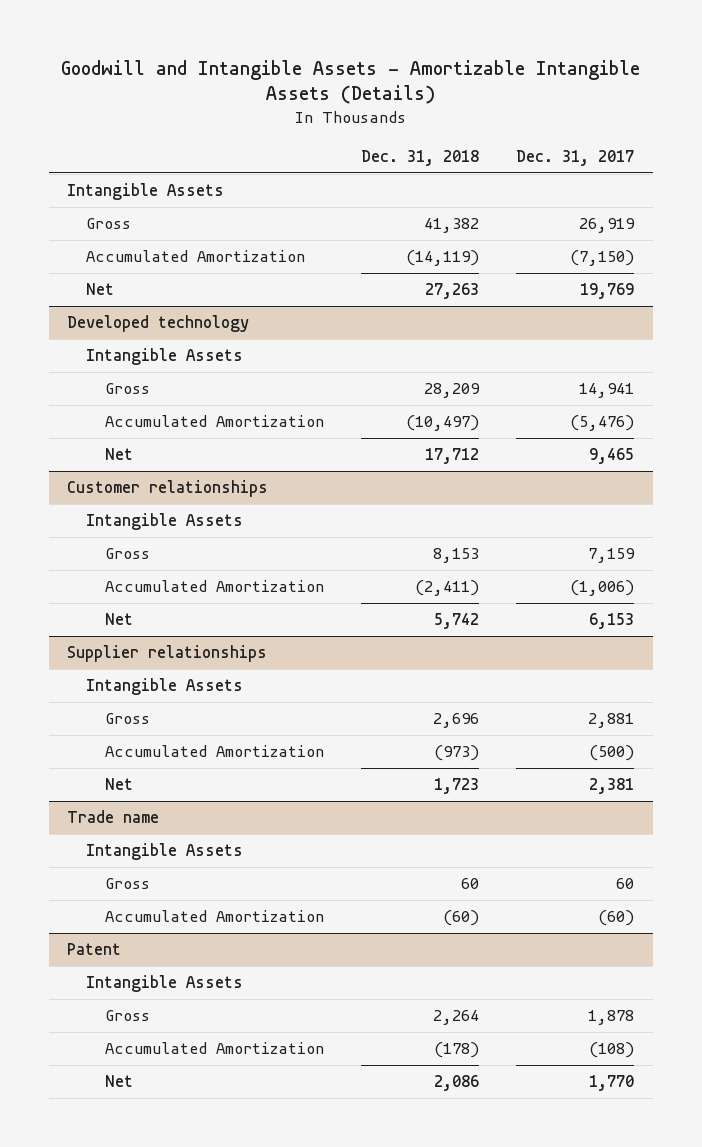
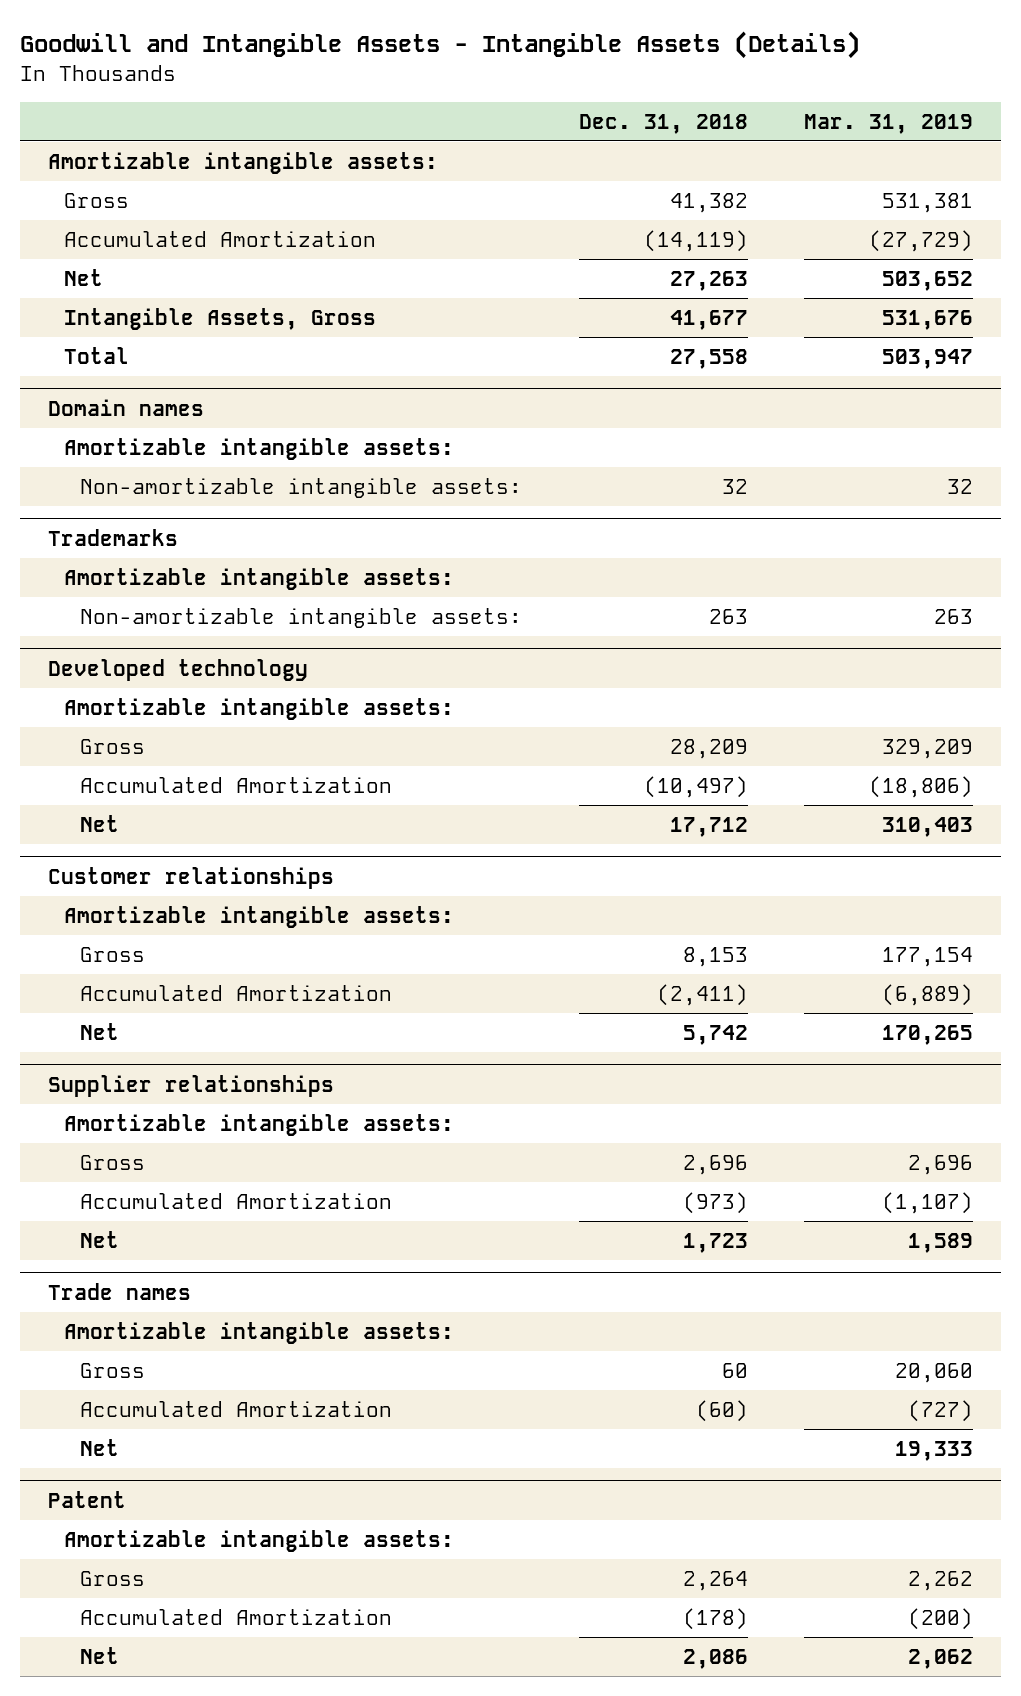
[60,59,640,105] Goodwill and Intangible Assets - Amortizable Intangible Assets (Details) -> [19,31,860,60] Goodwill and Intangible Assets - Intangible Assets (Details)
[516,150,635,167] Dec. 31, 2017 -> none
none -> [803,113,973,134] Mar. 31, 2019
[67,183,225,201] Intangible Assets -> [48,151,439,174] Amortizable intangible assets:
none -> [64,307,377,330] Intangible Assets, Gross
none -> [64,346,130,364] Total
none -> [48,398,205,416] Domain names
none -> [64,437,455,460] Amortizable intangible assets:
none -> [80,477,523,498] Non-amortizable intangible assets:
none -> [48,528,179,546] Trademarks
none -> [64,567,455,590] Amortizable intangible assets:
none -> [80,607,523,628] Non-amortizable intangible assets:
[86,348,244,366] Intangible Assets -> [64,697,455,720] Amortizable intangible assets:
[86,513,244,531] Intangible Assets -> [64,905,455,928] Amortizable intangible assets:
[86,678,244,696] Intangible Assets -> [64,1113,455,1136] Amortizable intangible assets:
[67,810,160,824] Trade name -> [48,1282,192,1300] Trade names
[86,843,244,861] Intangible Assets -> [64,1321,455,1344] Amortizable intangible assets:
none -> [80,1438,120,1456] Net
[86,975,244,993] Intangible Assets -> [64,1529,455,1552] Amortizable intangible assets:

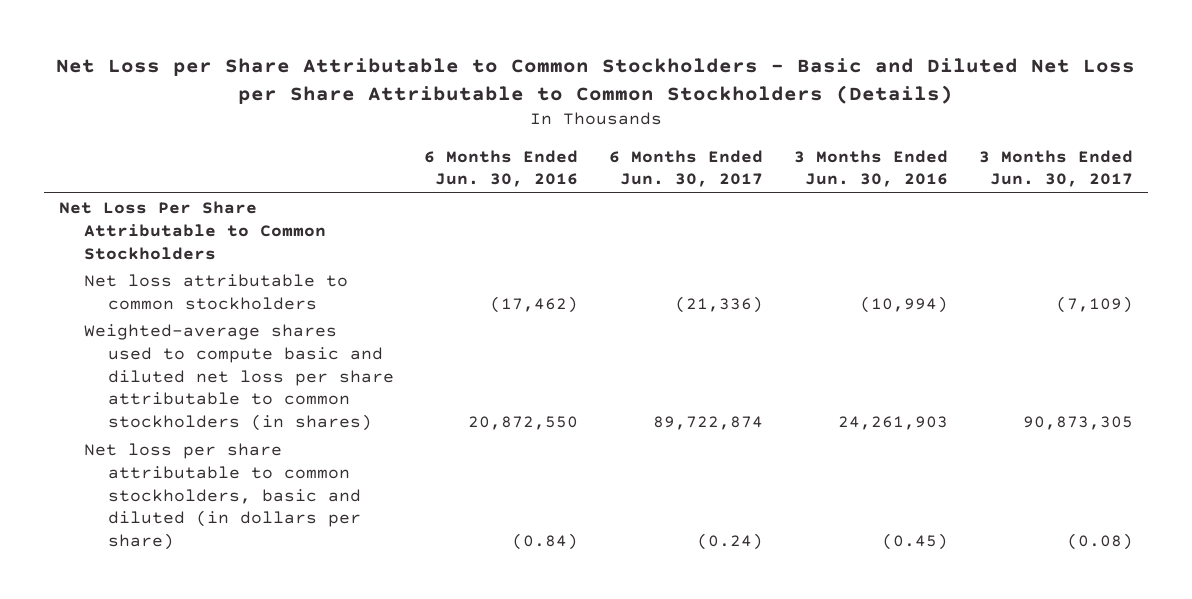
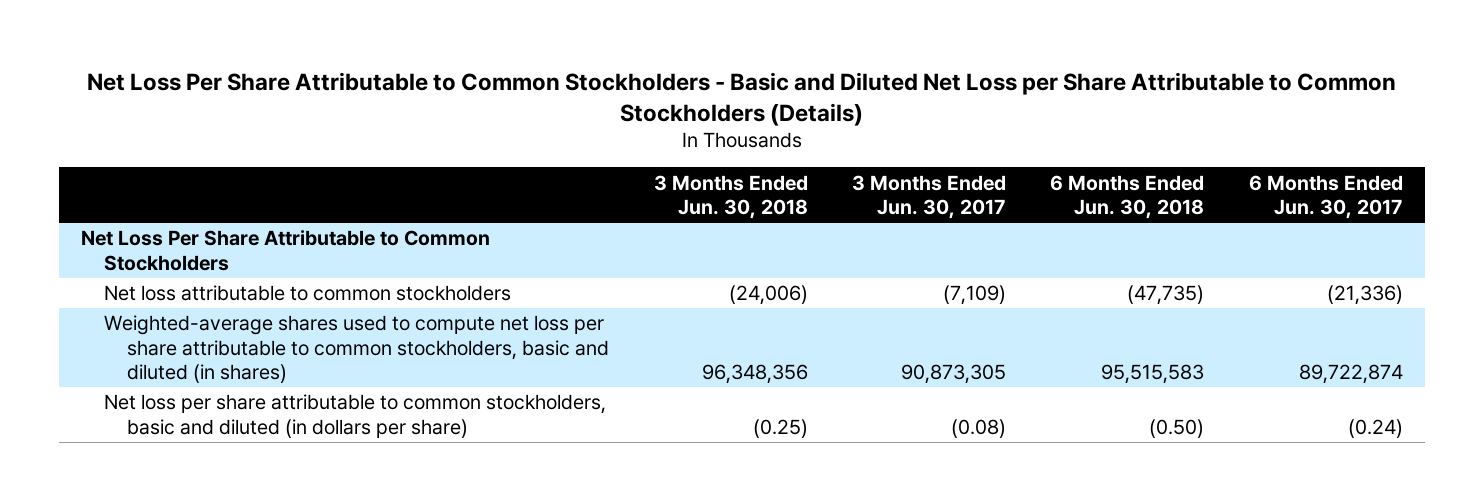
[56,58,1136,105] Net Loss per Share Attributable to Common Stockholders - Basic and Diluted Net Loss per Share Attributable to Common Stockholders (Details) -> [86,71,1396,126] Net Loss Per Share Attributable to Common Stockholders - Basic and Diluted Net Loss per Share Attributable to Common Stockholders (Details)
[424,149,579,188] 6 Months Ended Jun. 30, 2016 -> none
[793,149,948,188] 3 Months Ended Jun. 30, 2016 -> none
none -> [653,174,808,219] 3 Months Ended Jun. 30, 2018
none -> [1050,174,1205,219] 6 Months Ended Jun. 30, 2018
[83,324,394,432] Weighted-average shares used to compute basic and diluted net loss per share attributable to common stockholders (in shares) -> [104,315,610,383] Weighted-average shares used to compute net loss per share attributable to common stockholders, basic and diluted (in shares)

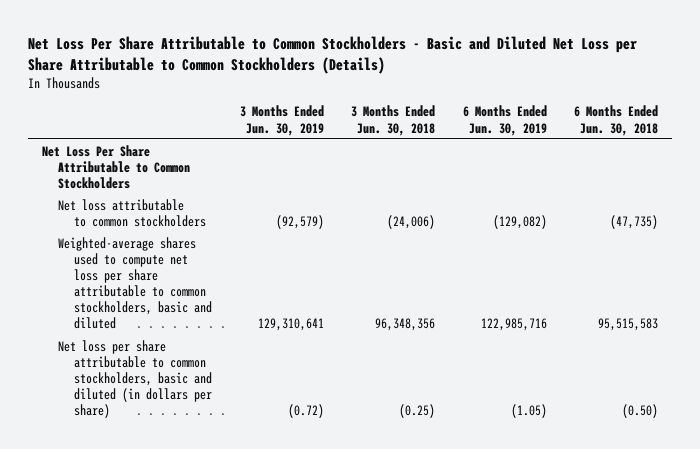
[851,174,1006,219] 3 Months Ended Jun. 30, 2017 -> none
[1248,174,1403,219] 6 Months Ended Jun. 30, 2017 -> none
none -> [239,105,324,136] 3 Months Ended Jun. 30, 2019
none -> [462,105,547,136] 6 Months Ended Jun. 30, 2019
[104,315,610,383] Weighted-average shares used to compute net loss per share attributable to common stockholders, basic and diluted (in shares) -> [58,236,213,330] Weighted-average shares used to compute net loss per share attributable to common stockholders, basic and diluted

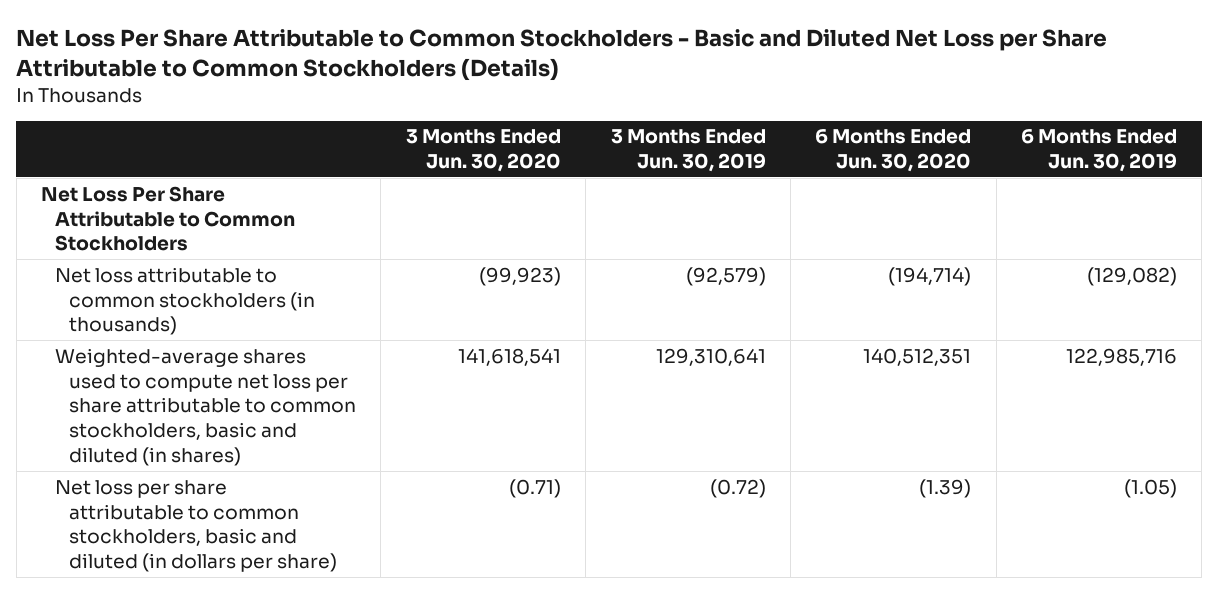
[351,105,436,136] 3 Months Ended Jun. 30, 2018 -> none
[574,105,659,136] 6 Months Ended Jun. 30, 2018 -> none
none -> [405,129,561,173] 3 Months Ended Jun. 30, 2020
none -> [815,129,972,173] 6 Months Ended Jun. 30, 2020
[58,198,207,227] Net loss attributable to common stockholders -> [55,266,316,336] Net loss attributable to common stockholders (in thousands)
[58,236,213,330] Weighted-average shares used to compute net loss per share attributable to common stockholders, basic and diluted -> [55,347,357,466] Weighted-average shares used to compute net loss per share attributable to common stockholders, basic and diluted (in shares)

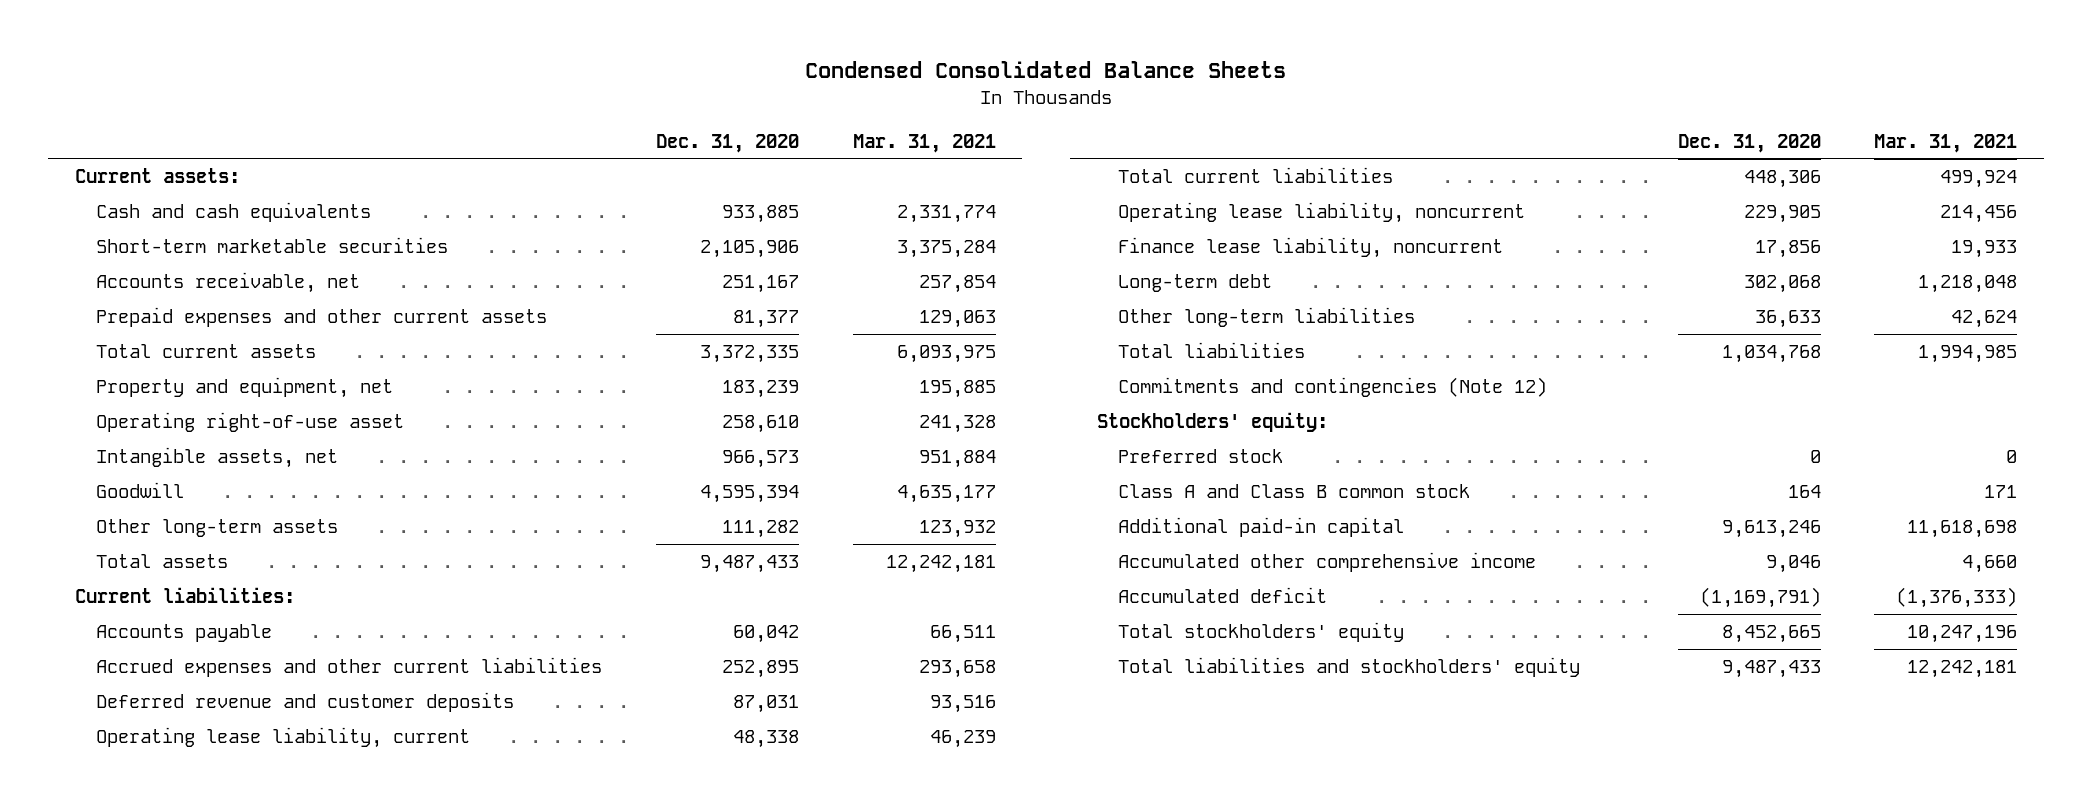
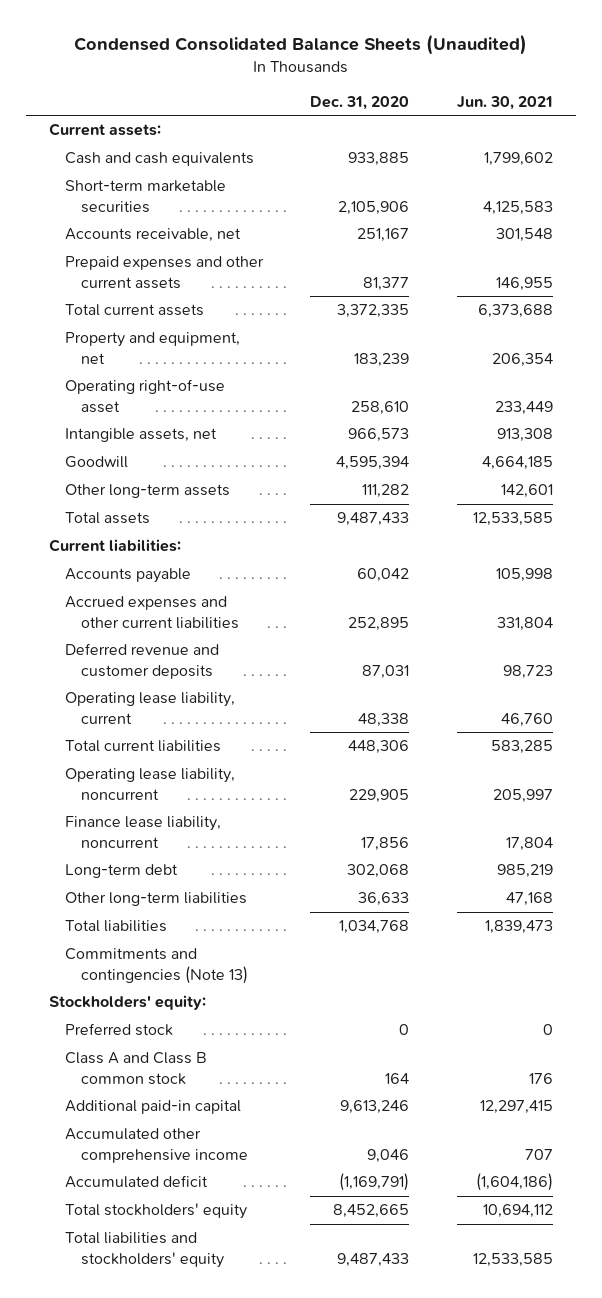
[805,61,1287,79] Condensed Consolidated Balance Sheets -> [73,34,527,56] Condensed Consolidated Balance Sheets (Unaudited)
[852,133,996,153] Mar. 31, 2021 -> none
none -> [456,95,553,110] Jun. 30, 2021
[1118,377,1548,398] Commitments and contingencies (Note 12) -> [65,948,249,984] Commitments and contingencies (Note 13)

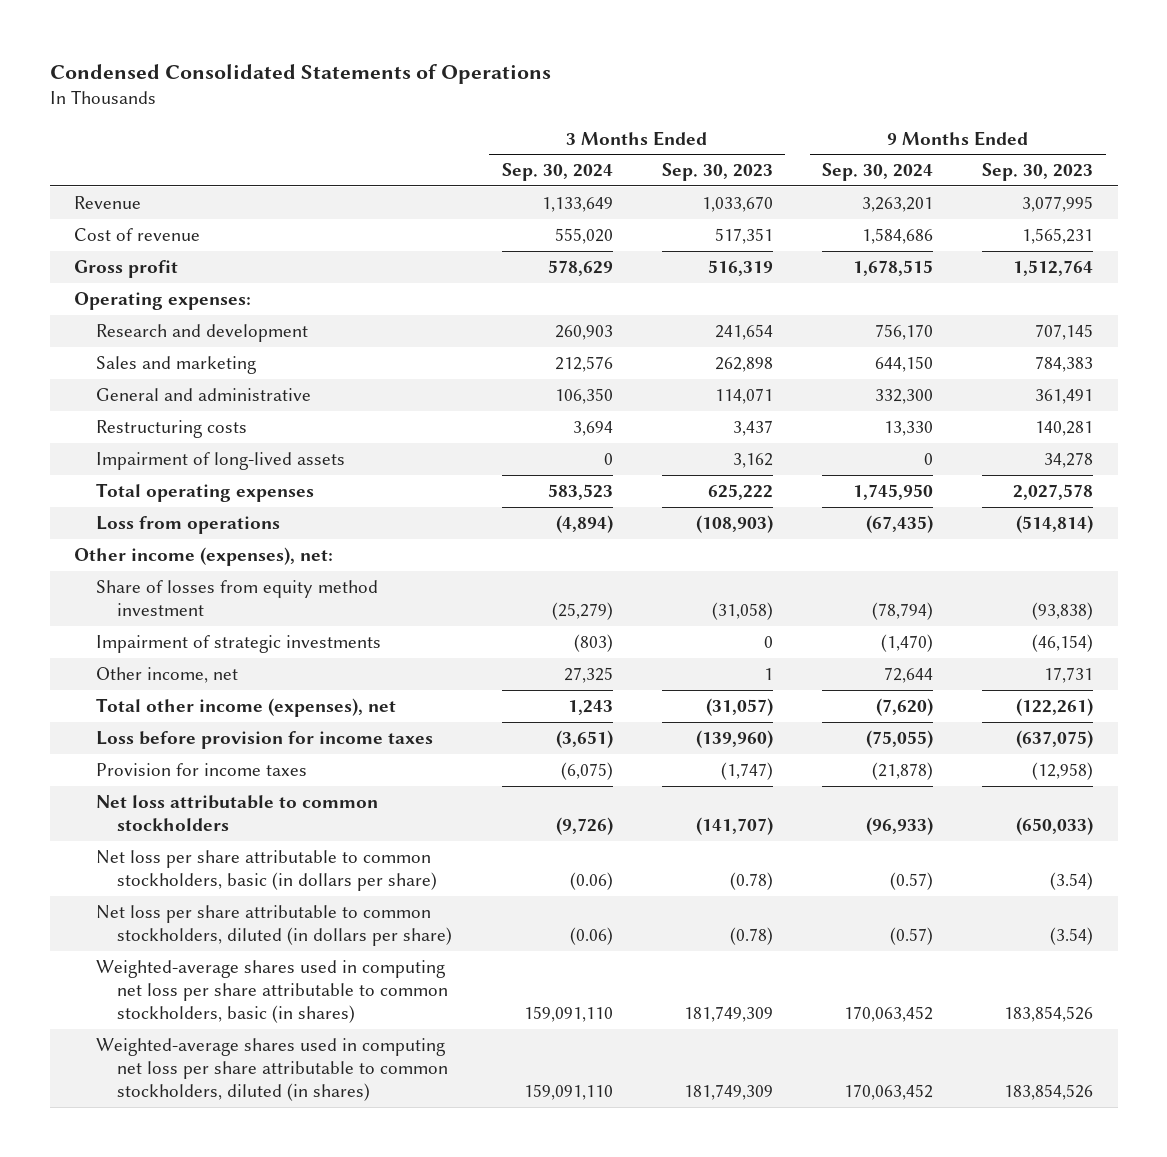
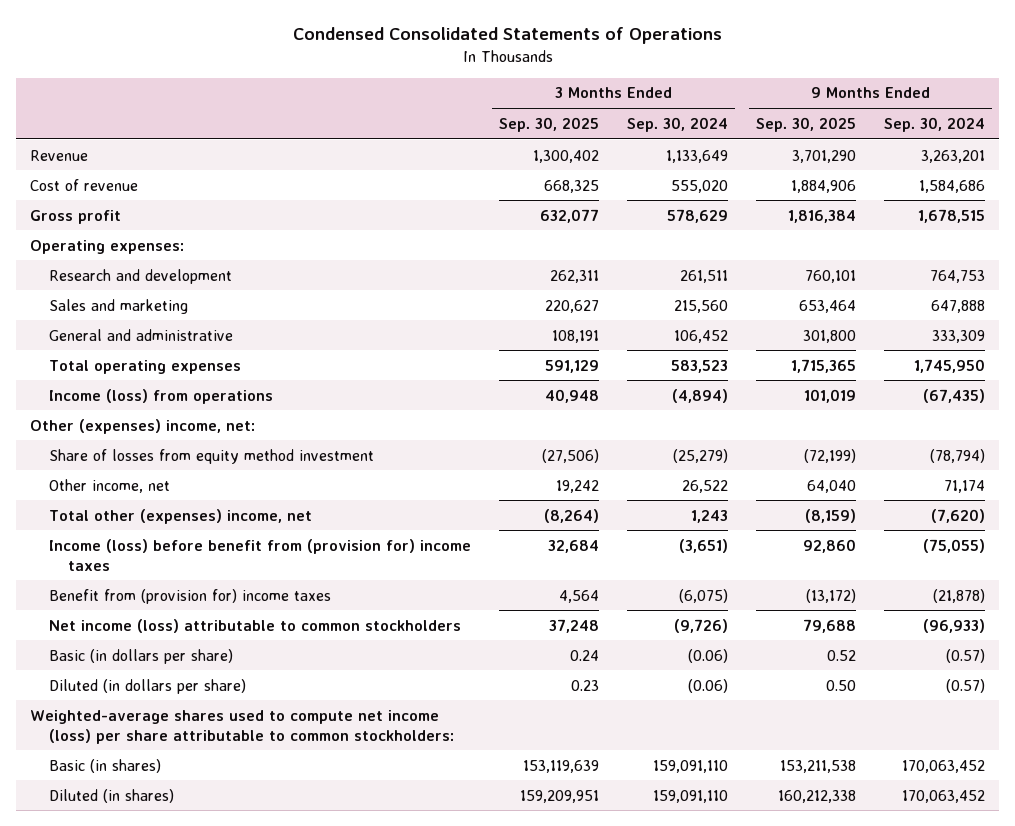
[661,163,773,182] Sep. 30, 2023 -> none
[982,163,1094,182] Sep. 30, 2023 -> none
none -> [499,116,600,132] Sep. 30, 2025
none -> [756,116,857,132] Sep. 30, 2025
[95,419,247,438] Restructuring costs -> none
[95,451,345,470] Impairment of long-lived assets -> none
[554,324,613,340] 260,903 -> [680,269,729,283] 261,511
[875,323,934,340] 756,170 -> [930,269,986,283] 764,753
[554,355,613,372] 212,576 -> [674,299,729,313] 215,560
[875,355,934,372] 644,150 -> [931,299,986,313] 647,888
[554,387,613,404] 106,350 -> [674,329,729,343] 106,452
[875,388,934,404] 332,300 -> [932,329,986,343] 333,309
[95,515,280,534] Loss from operations -> [49,388,274,404] Income (loss) from operations
[74,546,334,566] Other income (expenses), net: -> [29,418,255,434] Other (expenses) income, net:
[95,634,381,653] Impairment of strategic investments -> none
[563,666,613,683] 27,325 -> [682,479,729,493] 26,522
[884,666,934,683] 72,644 -> [944,479,986,493] 71,174
[95,697,396,717] Total other income (expenses), net -> [49,508,313,524] Total other (expenses) income, net
[95,730,433,749] Loss before provision for income taxes -> [49,538,472,571] Income (loss) before benefit from (provision for) income taxes
[95,762,307,776] Provision for income taxes -> [49,588,332,604] Benefit from (provision for) income taxes
[95,794,378,832] Net loss attributable to common stockholders -> [49,618,462,633] Net income (loss) attributable to common stockholders
[95,849,438,892] Net loss per share attributable to common stockholders, basic (in dollars per share) -> [49,648,234,664] Basic (in dollars per share)
[95,904,453,947] Net loss per share attributable to common stockholders, diluted (in dollars per share) -> [49,678,247,694] Diluted (in dollars per share)
none -> [29,709,455,744] Weighted-average shares used to compute net income (loss) per share attributable to common stockholders:
[95,959,449,1024] Weighted-average shares used in computing net loss per share attributable to common stockholders, basic (in shares) -> [49,758,162,773] Basic (in shares)
[95,1037,449,1102] Weighted-average shares used in computing net loss per share attributable to common stockholders, diluted (in shares) -> [49,788,175,803] Diluted (in shares)

